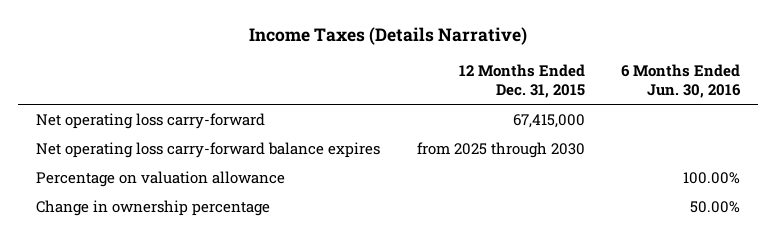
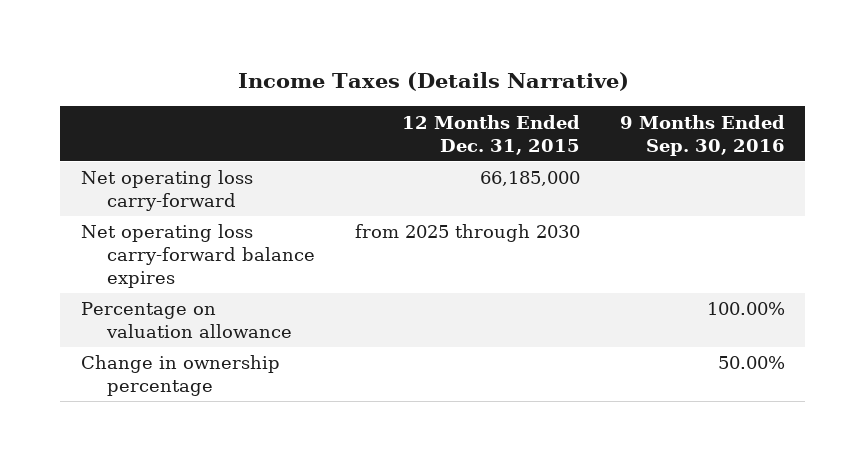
[621,64,742,99] 6 Months Ended Jun. 30, 2016 -> none
none -> [620,114,786,156] 9 Months Ended Sep. 30, 2016
[512,113,585,128] 67,415,000 -> [480,171,581,187] 66,185,000

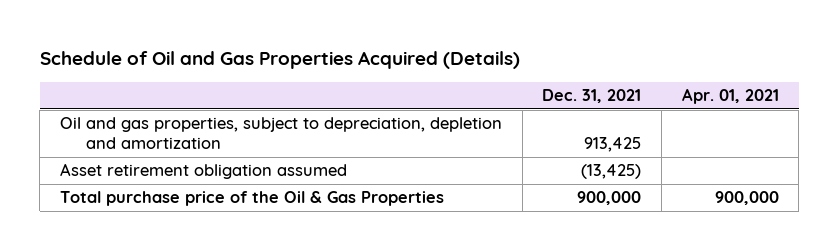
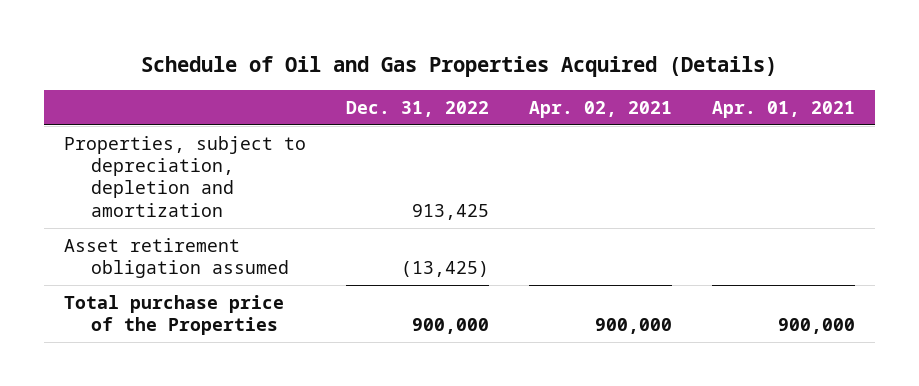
[542,88,642,103] Dec. 31, 2021 -> none
none -> [345,100,489,117] Dec. 31, 2022
none -> [528,100,672,118] Apr. 02, 2021
[59,117,502,149] Oil and gas properties, subject to depreciation, depletion and amortization -> [63,136,306,217] Properties, subject to depreciation, depletion and amortization
[59,191,444,207] Total purchase price of the Oil & Gas Properties -> [63,295,284,336] Total purchase price of the Properties

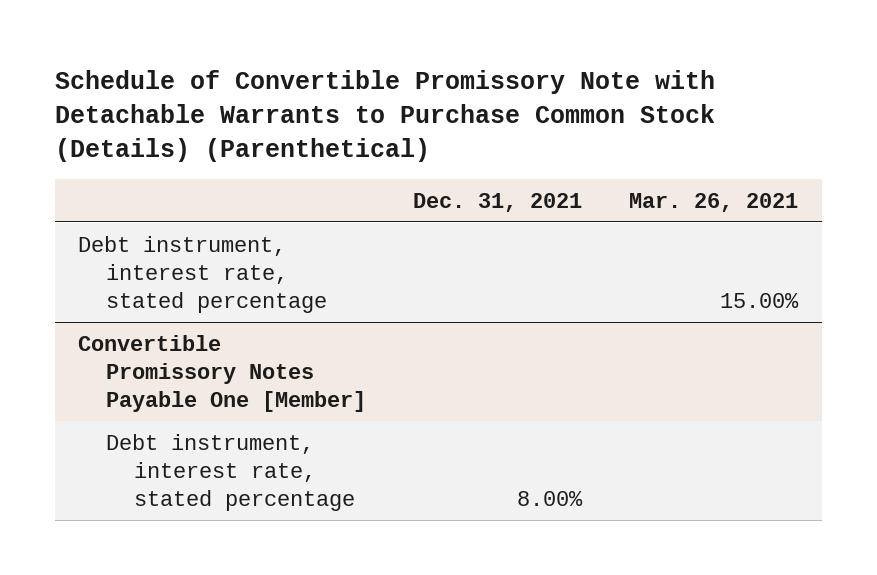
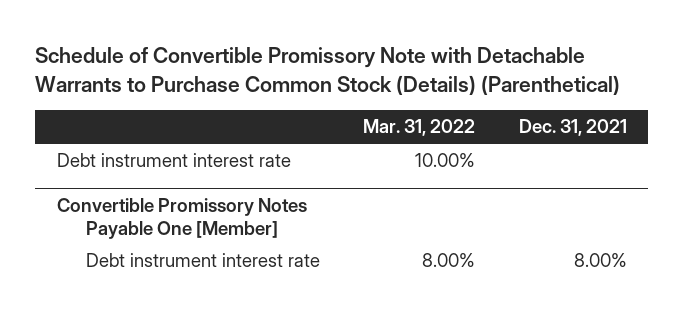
[629,192,799,212] Mar. 26, 2021 -> none
none -> [363,119,476,137] Mar. 31, 2022
[78,235,328,314] Debt instrument, interest rate, stated percentage -> [56,153,291,168] Debt instrument interest rate
[106,433,356,512] Debt instrument, interest rate, stated percentage -> [85,253,320,268] Debt instrument interest rate

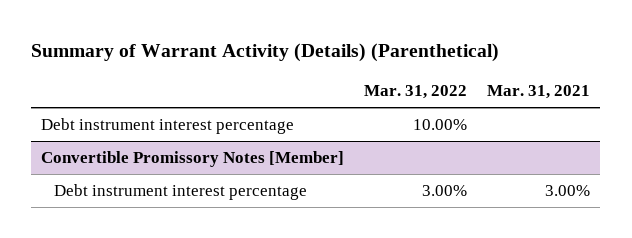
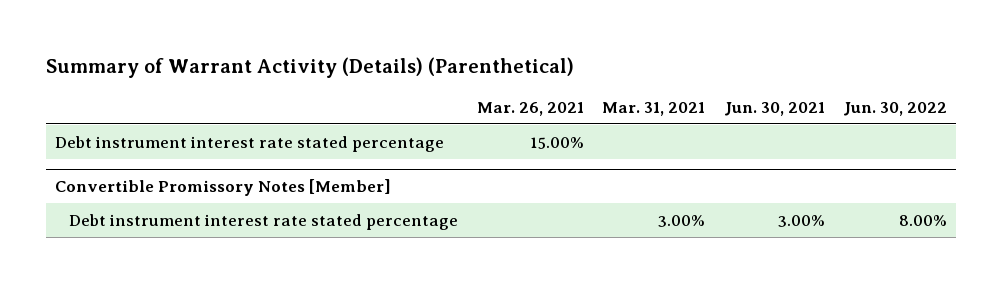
[364,85,468,100] Mar. 31, 2022 -> none
none -> [476,101,584,116] Mar. 26, 2021
none -> [723,101,825,116] Jun. 30, 2021
none -> [842,101,947,116] Jun. 30, 2022
[41,117,295,134] Debt instrument interest percentage -> [55,135,445,152] Debt instrument interest rate stated percentage
[53,183,307,200] Debt instrument interest percentage -> [69,213,459,230] Debt instrument interest rate stated percentage

